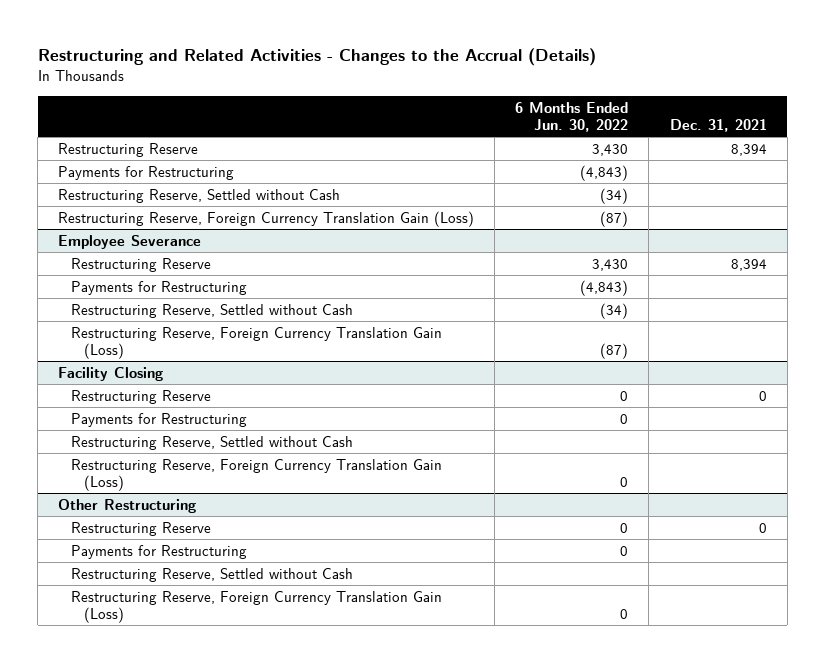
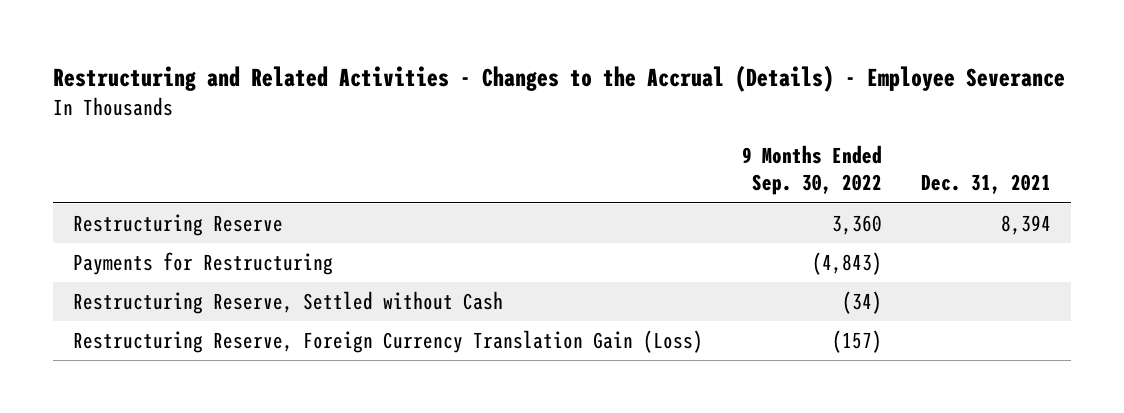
[37,47,596,66] Restructuring and Related Activities - Changes to the Accrual (Details) -> [52,65,1065,93] Restructuring and Related Activities - Changes to the Accrual (Details) - Employee Severance
[515,101,629,133] 6 Months Ended Jun. 30, 2022 -> none
none -> [741,145,882,196] 9 Months Ended Sep. 30, 2022
[58,234,202,249] Employee Severance -> none
[71,257,212,272] Restructuring Reserve -> none
[71,280,248,295] Payments for Restructuring -> none
[71,303,354,318] Restructuring Reserve, Settled without Cash -> none
[71,326,443,360] Restructuring Reserve, Foreign Currency Translation Gain (Loss) -> none
[58,366,164,381] Facility Closing -> none
[71,389,212,404] Restructuring Reserve -> none
[71,412,248,427] Payments for Restructuring -> none
[71,435,354,450] Restructuring Reserve, Settled without Cash -> none
[71,458,443,492] Restructuring Reserve, Foreign Currency Translation Gain (Loss) -> none
[58,498,197,513] Other Restructuring -> none
[71,521,212,536] Restructuring Reserve -> none
[71,544,248,559] Payments for Restructuring -> none
[71,567,354,582] Restructuring Reserve, Settled without Cash -> none
[71,590,443,624] Restructuring Reserve, Foreign Currency Translation Gain (Loss) -> none

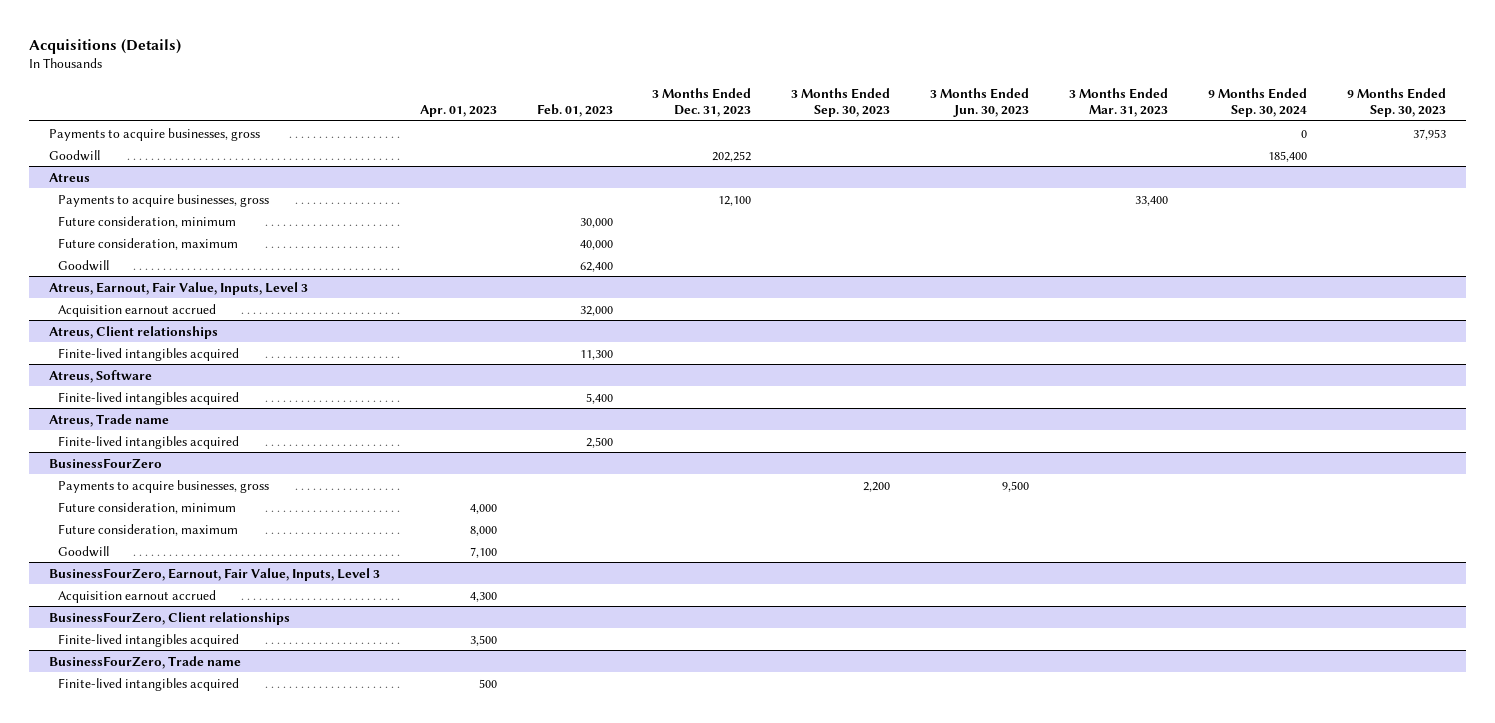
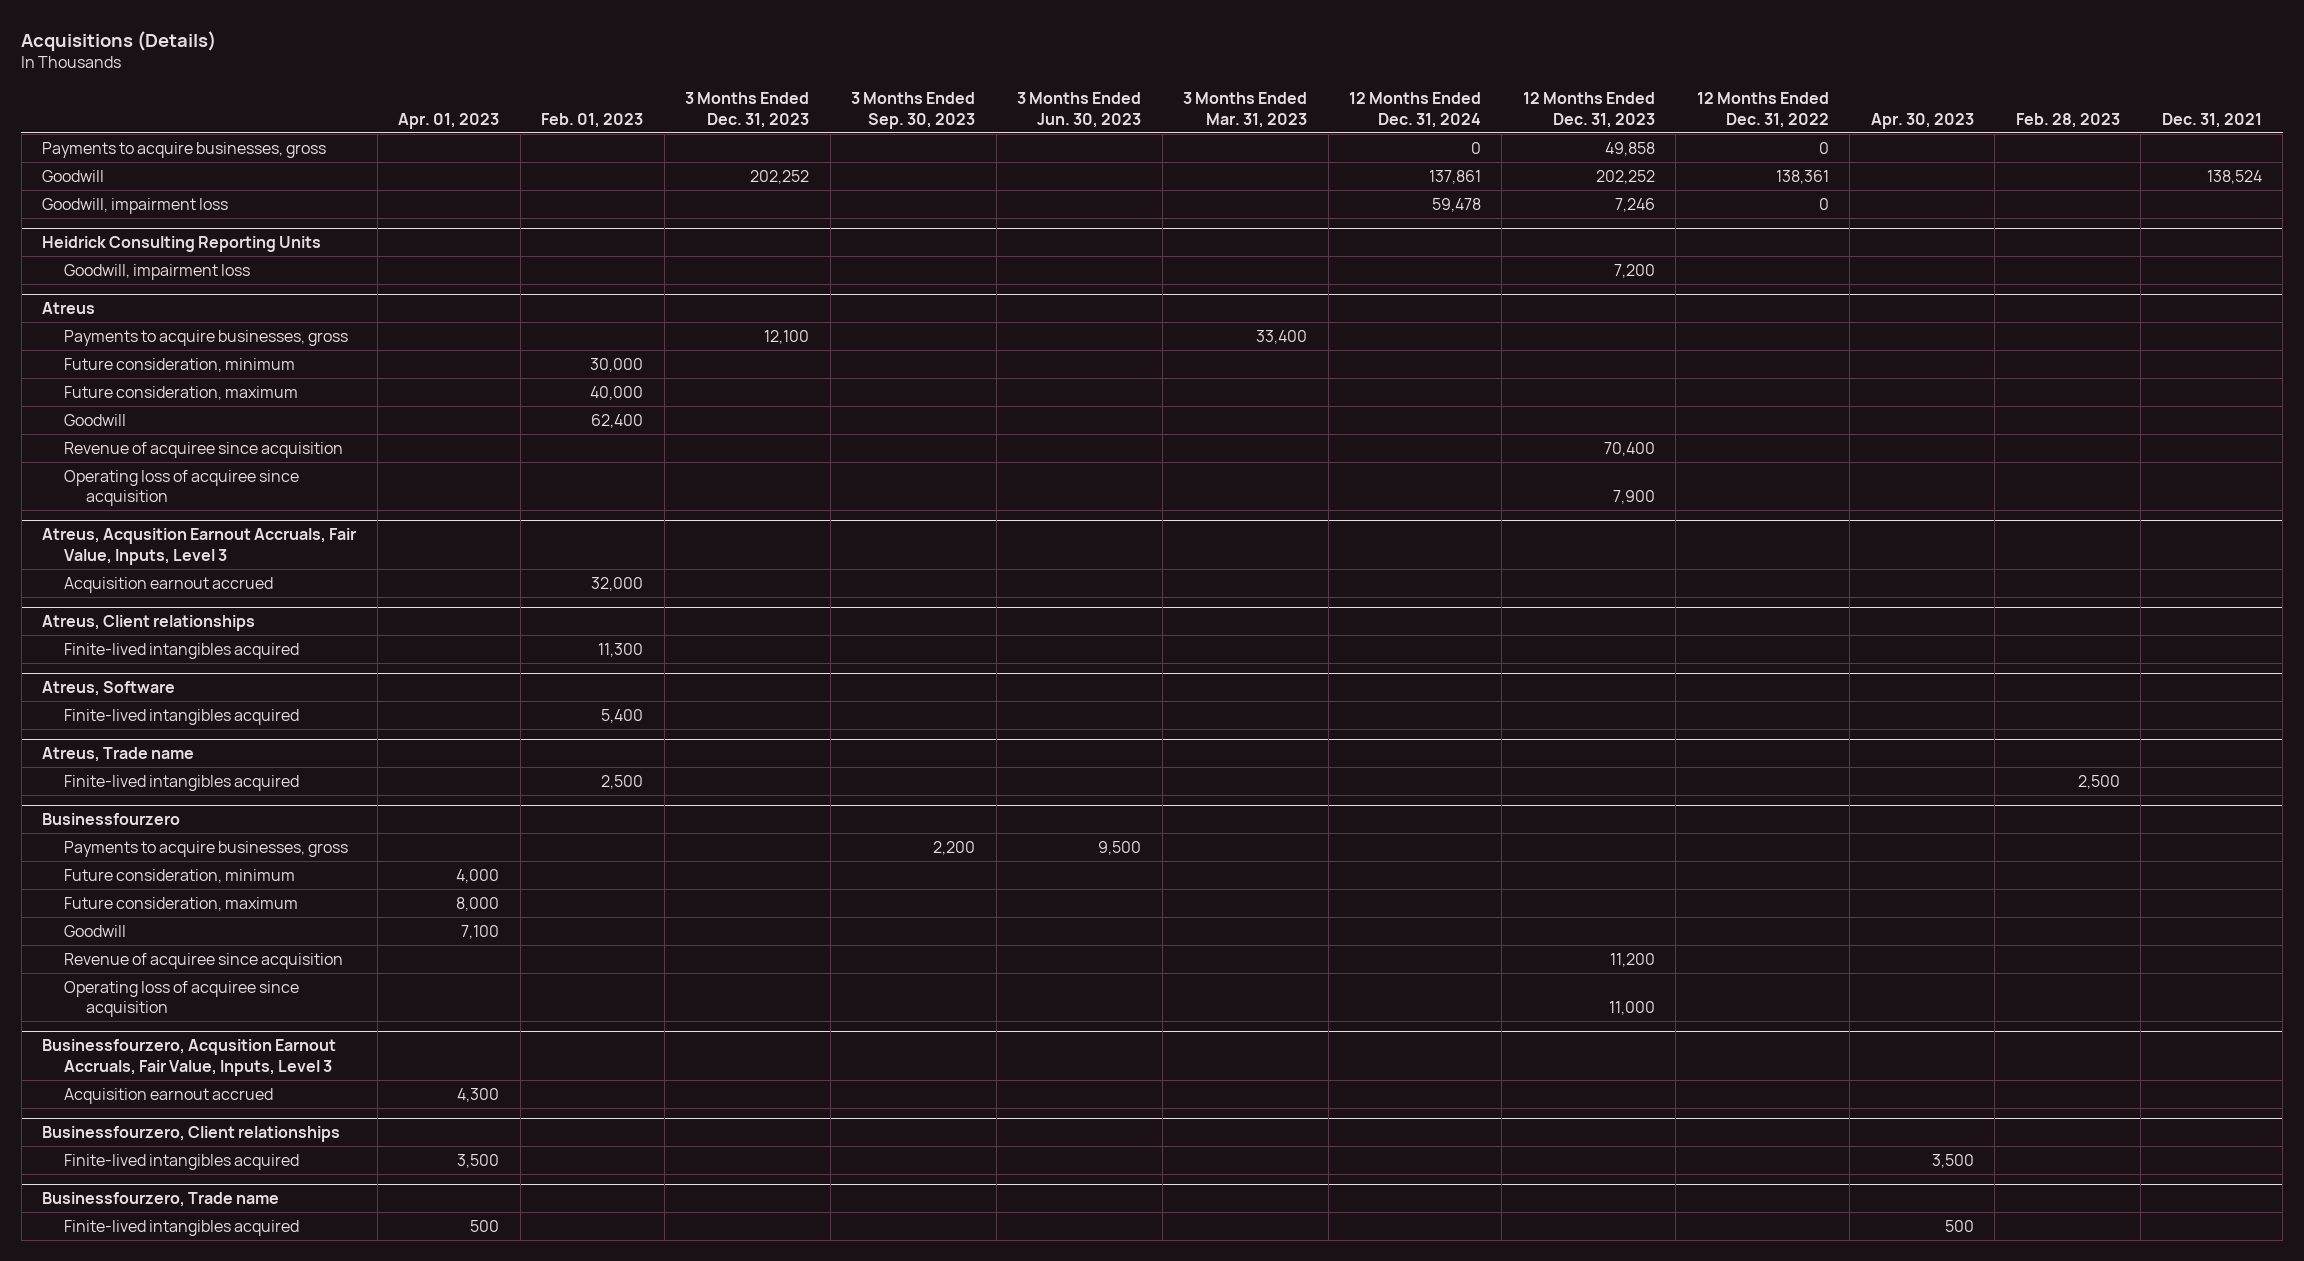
[1207,87,1307,117] 9 Months Ended Sep. 30, 2024 -> none
[1346,87,1446,117] 9 Months Ended Sep. 30, 2023 -> none
none -> [1349,92,1482,128] 12 Months Ended Dec. 31, 2024
none -> [1522,92,1655,128] 12 Months Ended Dec. 31, 2023
none -> [1696,92,1829,128] 12 Months Ended Dec. 31, 2022
none -> [1870,112,1974,129] Apr. 30, 2023
none -> [2015,112,2120,128] Feb. 28, 2023
none -> [2161,112,2262,128] Dec. 31, 2021
none -> [42,197,229,214] Goodwill, impairment loss
none -> [42,236,322,253] Heidrick Consulting Reporting Units
none -> [64,263,251,280] Goodwill, impairment loss
none -> [64,441,344,458] Revenue of acquiree since acquisition
none -> [64,469,300,507] Operating loss of acquiree since acquisition
[48,281,308,295] Atreus, Earnout, Fair Value, Inputs, Level 3 -> [42,528,357,565] Atreus, Acqusition Earnout Accruals, Fair Value, Inputs, Level 3
[48,457,162,469] BusinessFourZero -> [42,813,181,826] Businessfourzero
none -> [64,952,344,969] Revenue of acquiree since acquisition
none -> [64,980,300,1018] Operating loss of acquiree since acquisition
[48,567,380,581] BusinessFourZero, Earnout, Fair Value, Inputs, Level 3 -> [42,1039,337,1076] Businessfourzero, Acqusition Earnout Accruals, Fair Value, Inputs, Level 3
[48,611,290,625] BusinessFourZero, Client relationships -> [42,1126,341,1143] Businessfourzero, Client relationships
[48,655,241,669] BusinessFourZero, Trade name -> [42,1192,280,1208] Businessfourzero, Trade name

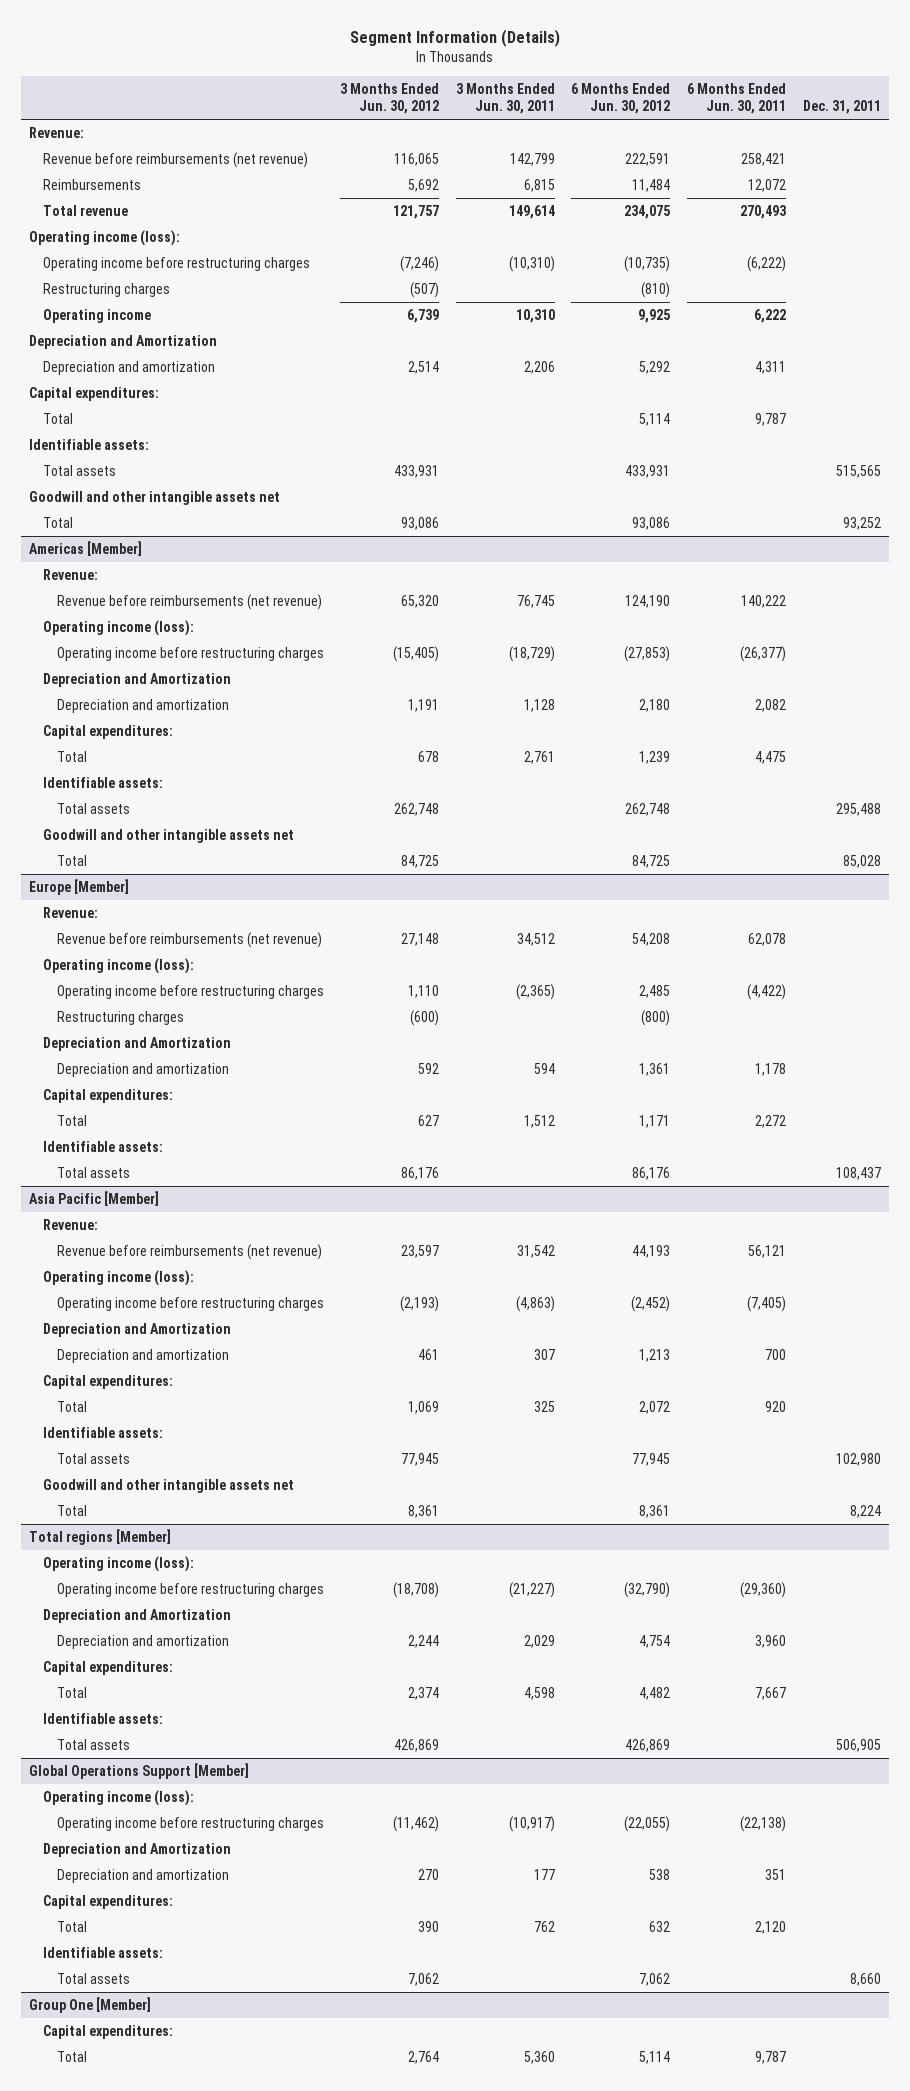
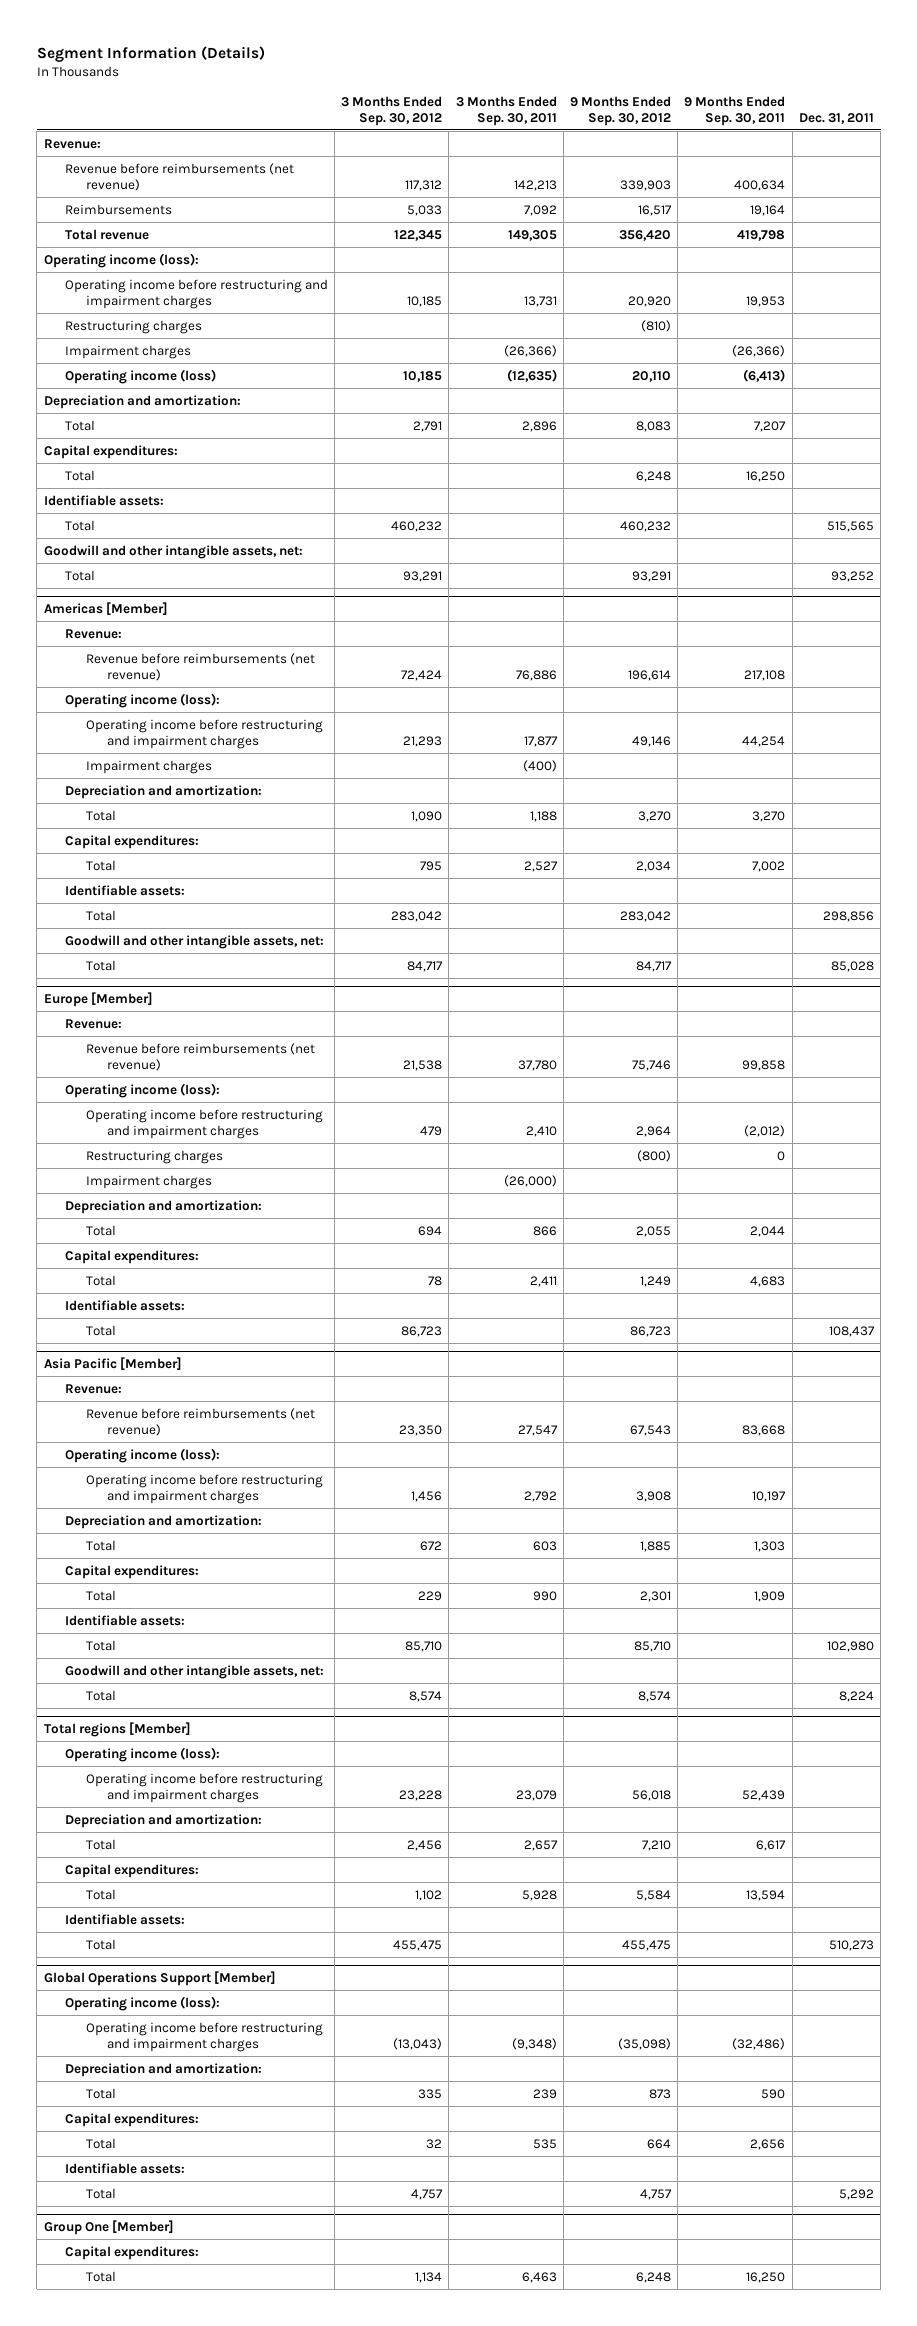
[340,82,440,115] 3 Months Ended Jun. 30, 2012 -> none
[455,82,555,115] 3 Months Ended Jun. 30, 2011 -> none
[571,82,671,115] 6 Months Ended Jun. 30, 2012 -> none
[687,82,787,115] 6 Months Ended Jun. 30, 2011 -> none
none -> [341,95,443,126] 3 Months Ended Sep. 30, 2012
none -> [455,95,557,126] 3 Months Ended Sep. 30, 2011
none -> [569,95,671,126] 9 Months Ended Sep. 30, 2012
none -> [684,95,786,126] 9 Months Ended Sep. 30, 2011
[42,256,310,271] Operating income before restructuring charges -> [64,278,328,309] Operating income before restructuring and impairment charges
none -> [64,344,191,359] Impairment charges
[42,308,151,323] Operating income -> [64,368,216,384] Operating income (loss)
[28,334,217,349] Depreciation and Amortization -> [43,394,241,409] Depreciation and amortization:
[42,360,215,375] Depreciation and amortization -> [64,419,95,431] Total
[42,464,116,476] Total assets -> [64,519,95,531] Total
[28,490,280,505] Goodwill and other intangible assets net -> [43,544,303,559] Goodwill and other intangible assets, net:
[56,646,324,661] Operating income before restructuring charges -> [85,718,323,749] Operating income before restructuring and impairment charges
none -> [85,759,212,774] Impairment charges
[42,672,231,687] Depreciation and Amortization -> [64,784,262,799] Depreciation and amortization:
[56,698,229,713] Depreciation and amortization -> [85,809,116,821] Total
[56,802,130,814] Total assets -> [85,909,116,921] Total
[835,802,881,816] 295,488 -> [822,910,874,922] 298,856
[42,828,294,843] Goodwill and other intangible assets net -> [64,934,324,949] Goodwill and other intangible assets, net:
[56,984,324,999] Operating income before restructuring charges -> [85,1108,323,1139] Operating income before restructuring and impairment charges
none -> [85,1174,212,1189] Impairment charges
[42,1036,231,1051] Depreciation and Amortization -> [64,1199,262,1214] Depreciation and amortization:
[56,1062,229,1077] Depreciation and amortization -> [85,1224,116,1236] Total
[56,1166,130,1178] Total assets -> [85,1324,116,1336] Total
[56,1296,324,1311] Operating income before restructuring charges -> [85,1473,323,1504] Operating income before restructuring and impairment charges
[42,1322,231,1337] Depreciation and Amortization -> [64,1514,262,1529] Depreciation and amortization:
[56,1348,229,1363] Depreciation and amortization -> [85,1539,116,1551] Total
[56,1452,130,1464] Total assets -> [85,1639,116,1651] Total
[42,1478,294,1493] Goodwill and other intangible assets net -> [64,1664,324,1679] Goodwill and other intangible assets, net:
[56,1582,324,1597] Operating income before restructuring charges -> [85,1772,323,1803] Operating income before restructuring and impairment charges
[42,1608,231,1623] Depreciation and Amortization -> [64,1813,262,1828] Depreciation and amortization:
[56,1634,229,1649] Depreciation and amortization -> [85,1838,116,1850] Total
[56,1738,130,1750] Total assets -> [85,1938,116,1950] Total
[835,1738,881,1752] 506,905 -> [828,1939,874,1951] 510,273
[56,1816,324,1831] Operating income before restructuring charges -> [85,2021,323,2052] Operating income before restructuring and impairment charges
[42,1842,231,1857] Depreciation and Amortization -> [64,2062,262,2077] Depreciation and amortization:
[56,1868,229,1883] Depreciation and amortization -> [85,2087,116,2099] Total
[56,1972,130,1984] Total assets -> [85,2187,116,2199] Total
[849,1972,881,1986] 8,660 -> [838,2188,874,2200] 5,292

